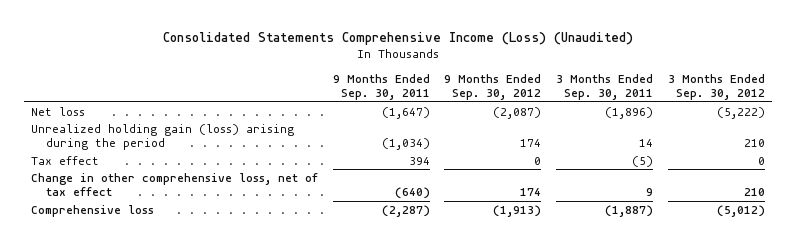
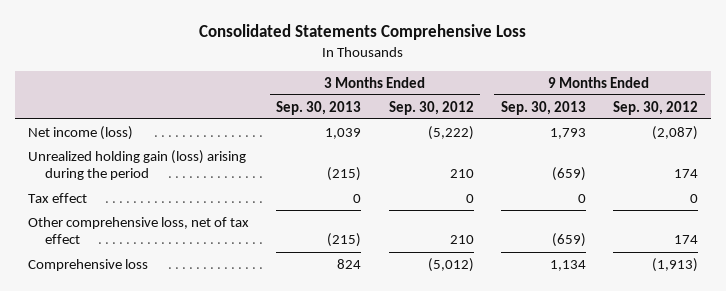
[162,32,633,46] Consolidated Statements Comprehensive Income (Loss) (Unaudited) -> [199,24,527,41] Consolidated Statements Comprehensive Loss
[332,73,430,101] 9 Months Ended Sep. 30, 2011 -> none
[555,73,653,101] 3 Months Ended Sep. 30, 2011 -> none
none -> [276,100,362,115] Sep. 30, 2013
none -> [500,100,586,115] Sep. 30, 2013
[30,106,85,116] Net loss -> [28,125,134,140] Net income (loss)
[30,172,318,197] Change in other comprehensive loss, net of tax effect -> [28,216,250,245] Other comprehensive loss, net of tax effect

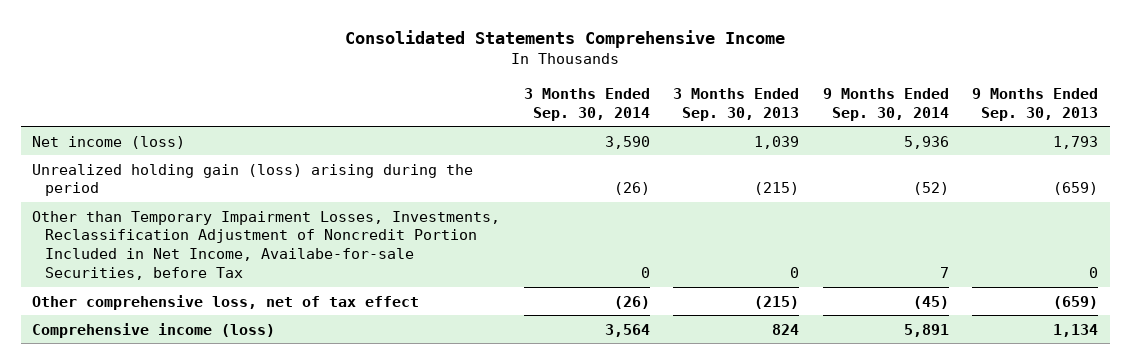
[199,24,527,41] Consolidated Statements Comprehensive Loss -> [345,29,786,48] Consolidated Statements Comprehensive Income
[388,100,474,115] Sep. 30, 2012 -> none
[612,100,698,115] Sep. 30, 2012 -> none
none -> [523,87,650,121] 3 Months Ended Sep. 30, 2014
none -> [822,87,949,121] 9 Months Ended Sep. 30, 2014
[28,192,88,203] Tax effect -> none
none -> [32,210,501,281] Other than Temporary Impairment Losses, Investments, Reclassification Adjustment of Noncredit Portion Included in Net Income, Availabe-for-sale Securities, before Tax
[28,258,149,271] Comprehensive loss -> [32,322,276,338] Comprehensive income (loss)

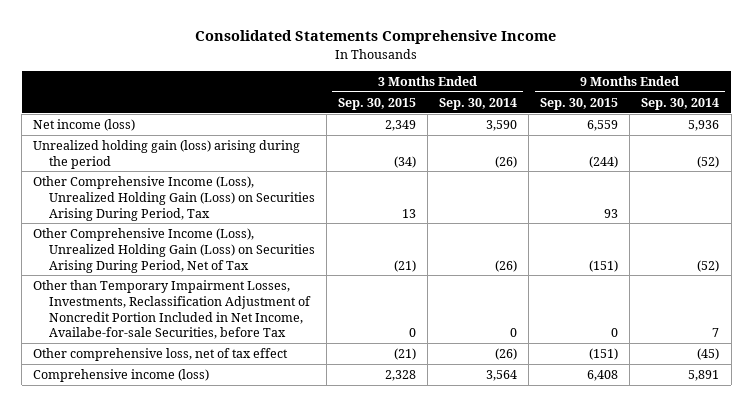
[673,87,800,121] 3 Months Ended Sep. 30, 2013 -> none
[972,87,1099,121] 9 Months Ended Sep. 30, 2013 -> none
none -> [338,97,417,110] Sep. 30, 2015
none -> [540,97,619,110] Sep. 30, 2015
none -> [33,175,315,221] Other Comprehensive Income (Loss), Unrealized Holding Gain (Loss) on Securities Arising During Period, Tax
none -> [33,227,315,273] Other Comprehensive Income (Loss), Unrealized Holding Gain (Loss) on Securities Arising During Period, Net of Tax

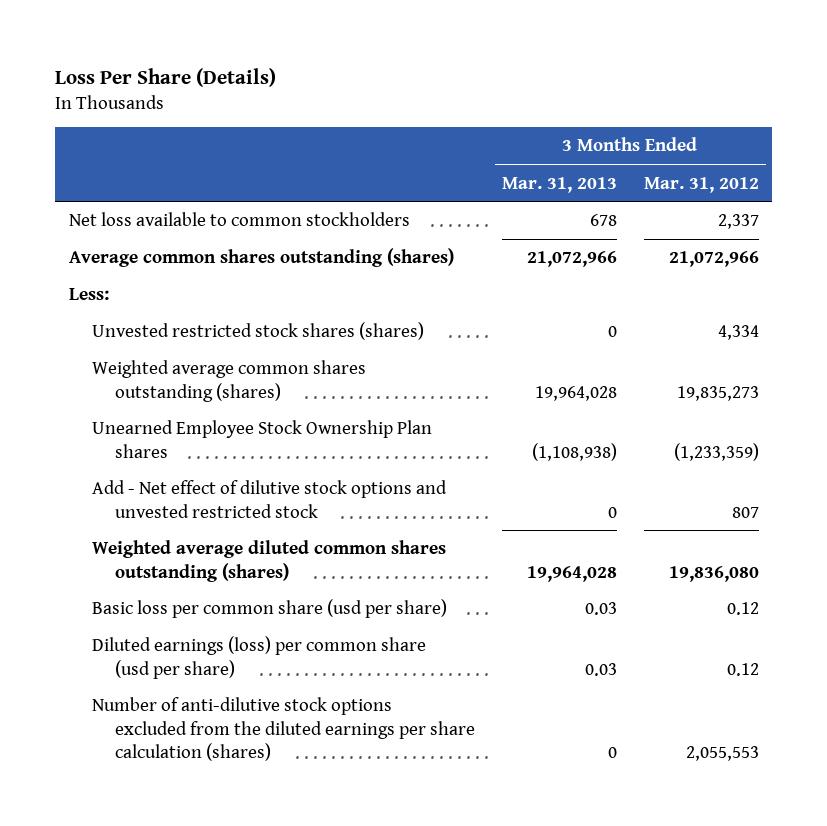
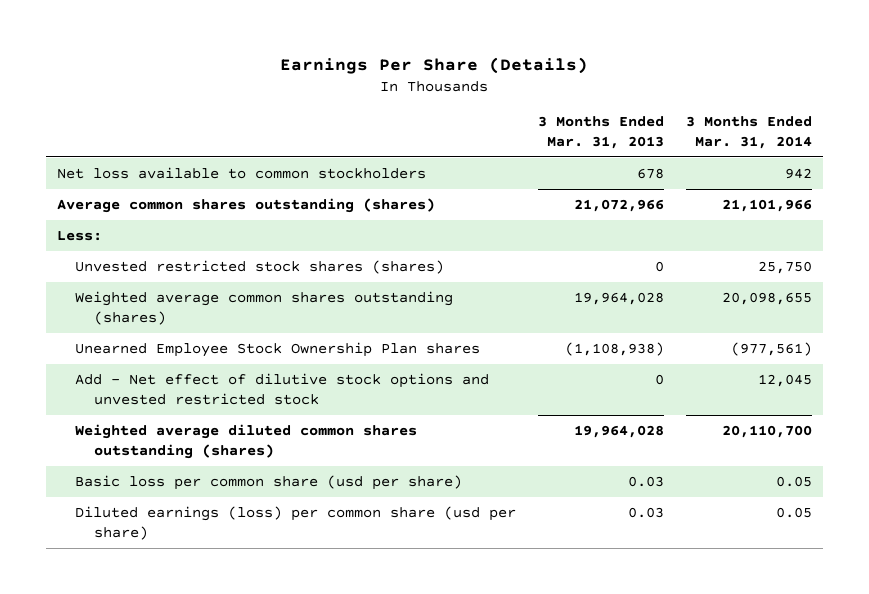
[55,67,277,87] Loss Per Share (Details) -> [280,56,589,74] Earnings Per Share (Details)
[643,176,759,193] Mar. 31, 2012 -> none
none -> [685,116,812,150] 3 Months Ended Mar. 31, 2014
[91,697,476,762] Number of anti-dilutive stock options excluded from the diluted earnings per share calculation (shares) -> none

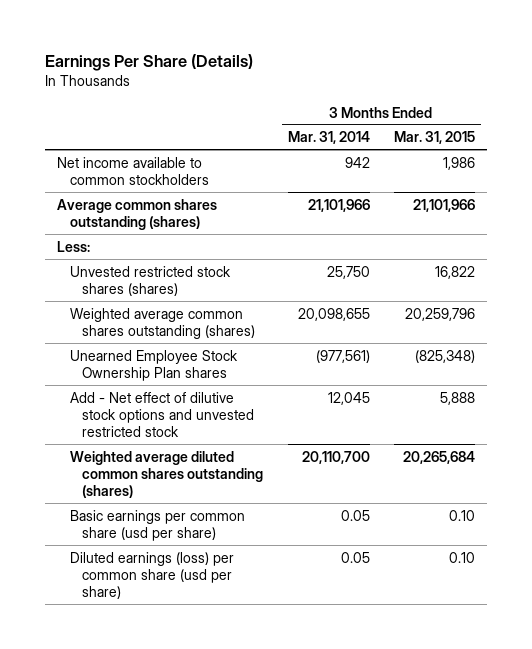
[538,116,665,150] 3 Months Ended Mar. 31, 2013 -> none
none -> [394,131,476,145] Mar. 31, 2015
[56,166,426,179] Net loss available to common stockholders -> [56,156,209,185] Net income available to common stockholders
[75,474,463,490] Basic loss per common share (usd per share) -> [69,509,245,541] Basic earnings per common share (usd per share)

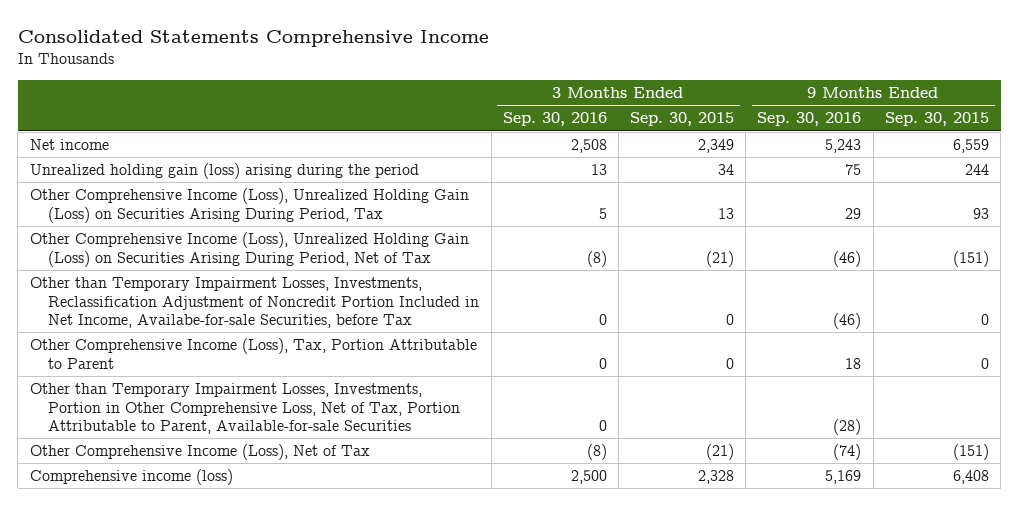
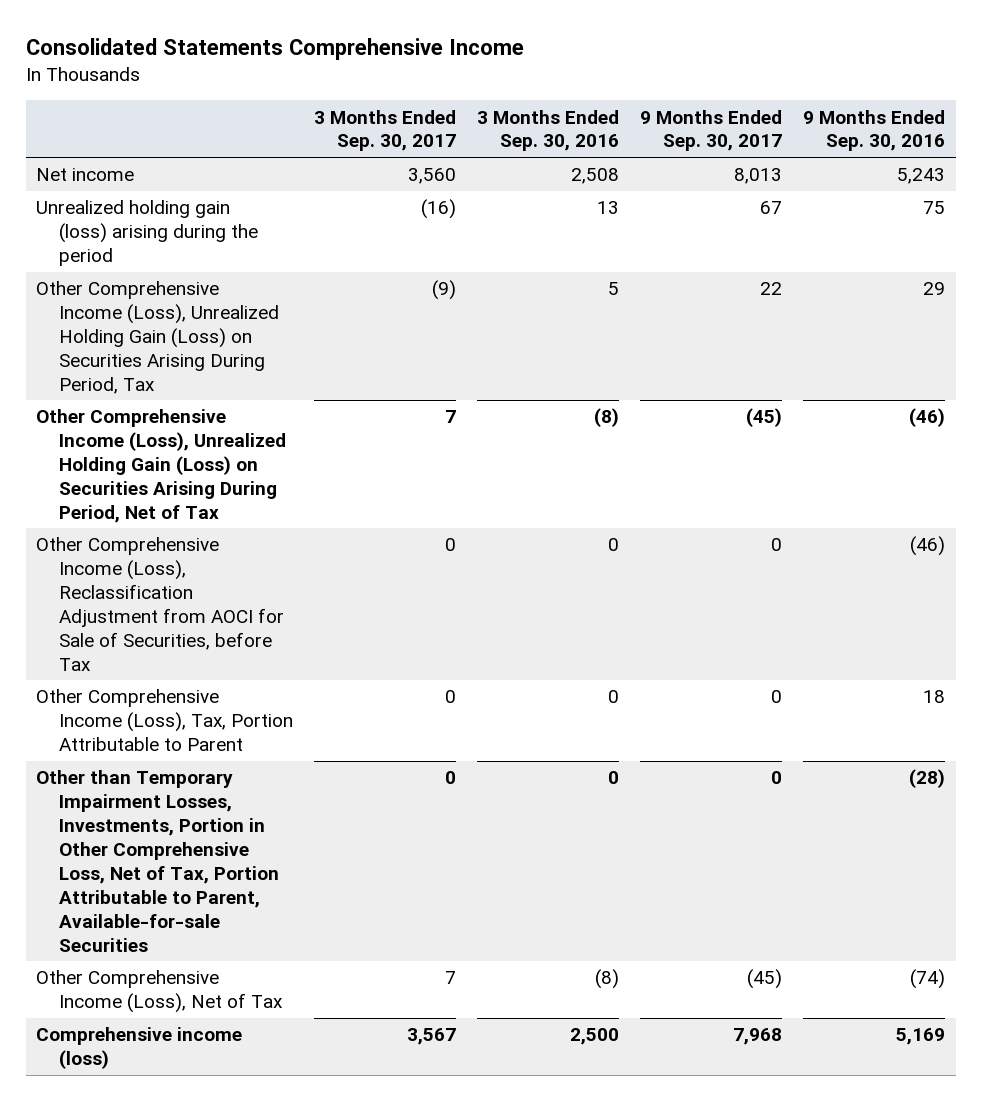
[630,112,735,127] Sep. 30, 2015 -> none
[884,112,989,127] Sep. 30, 2015 -> none
none -> [314,109,457,152] 3 Months Ended Sep. 30, 2017
none -> [640,109,783,152] 9 Months Ended Sep. 30, 2017
[29,277,480,329] Other than Temporary Impairment Losses, Investments, Reclassification Adjustment of Noncredit Portion Included in Net Income, Availabe-for-sale Securities, before Tax -> none
none -> [36,537,285,671] Other Comprehensive Income (Loss), Reclassification Adjustment from AOCI for Sale of Securities, before Tax

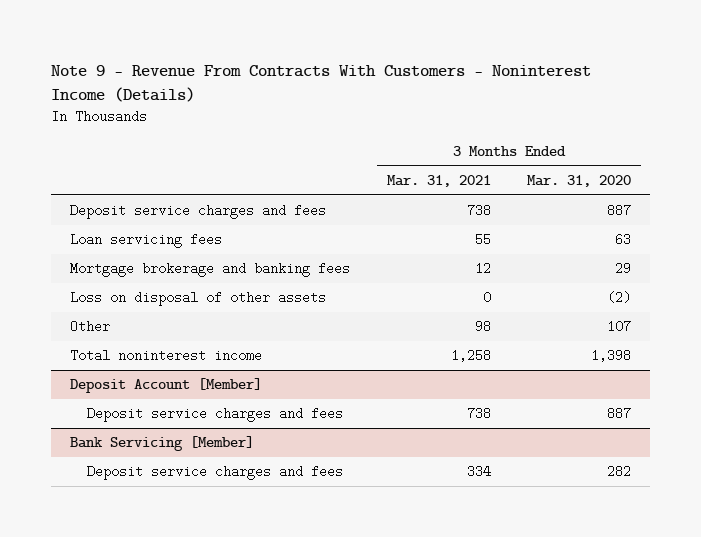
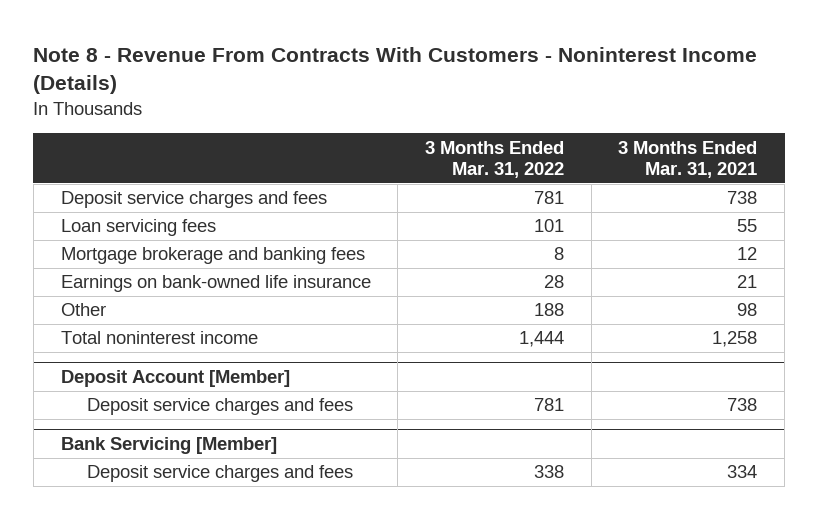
[51,64,592,102] Note 9 - Revenue From Contracts With Customers - Noninterest Income (Details) -> [33,46,758,95] Note 8 - Revenue From Contracts With Customers - Noninterest Income (Details)
[527,174,632,187] Mar. 31, 2020 -> none
none -> [425,140,565,179] 3 Months Ended Mar. 31, 2022
[69,291,326,307] Loss on disposal of other assets -> none
none -> [60,275,371,293] Earnings on bank-owned life insurance

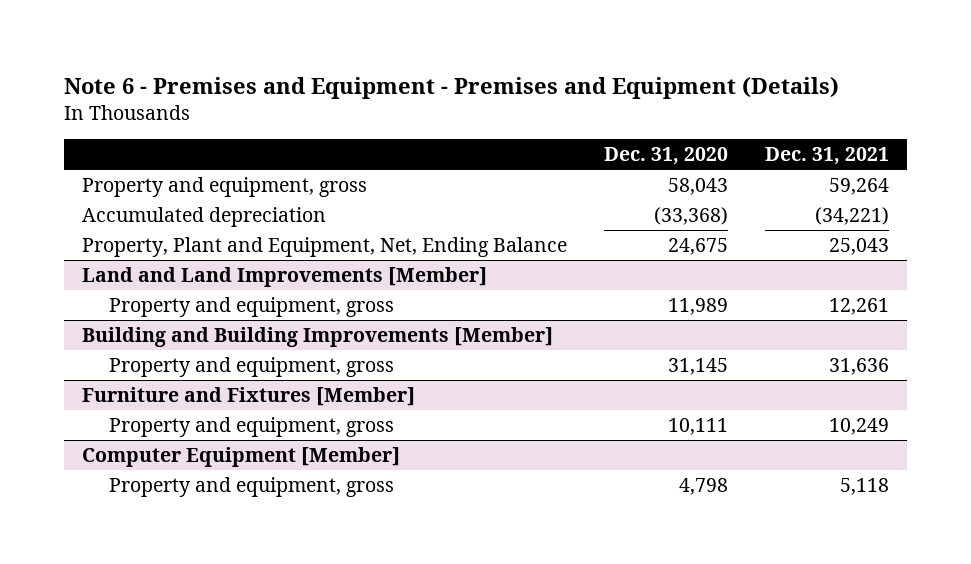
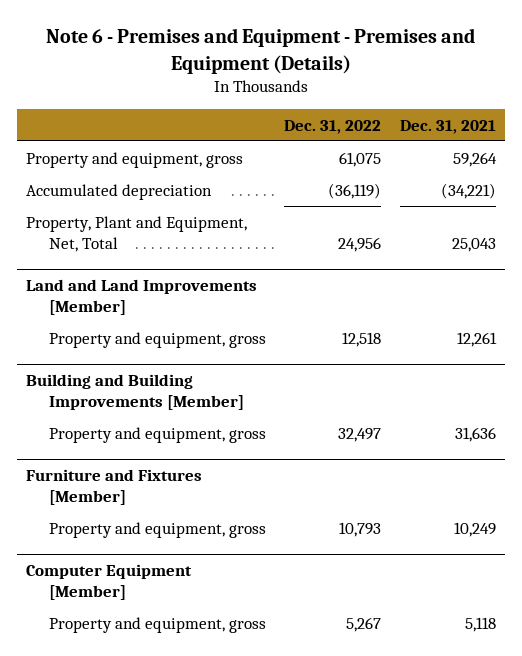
[603,146,728,165] Dec. 31, 2020 -> none
none -> [284,119,382,134] Dec. 31, 2022
[81,236,567,257] Property, Plant and Equipment, Net, Ending Balance -> [26,215,248,252] Property, Plant and Equipment, Net, Total

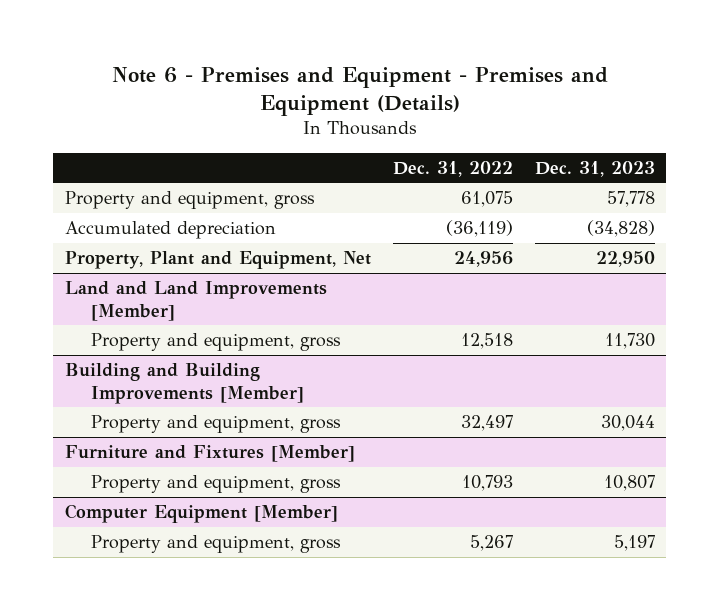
[399,119,496,134] Dec. 31, 2021 -> none
none -> [535,160,656,177] Dec. 31, 2023
[26,215,248,252] Property, Plant and Equipment, Net, Total -> [64,251,371,270] Property, Plant and Equipment, Net

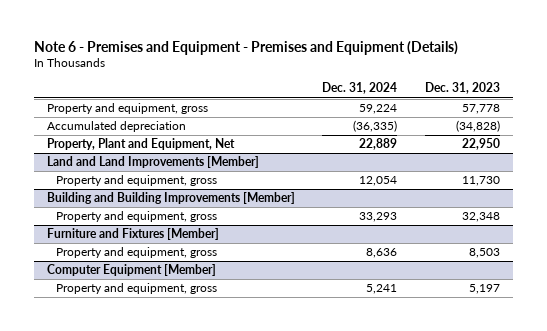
[392,160,513,177] Dec. 31, 2022 -> none
none -> [322,82,398,95] Dec. 31, 2024
[601,415,656,432] 30,044 -> [461,212,500,223] 32,348
[604,475,656,492] 10,807 -> [468,248,500,259] 8,503

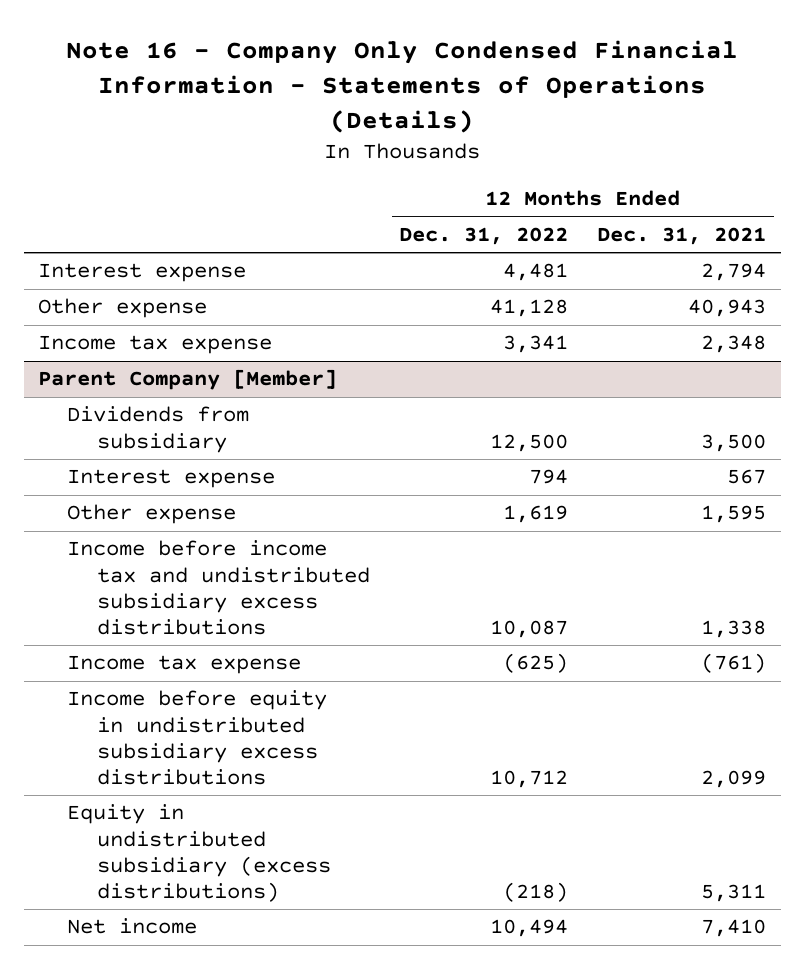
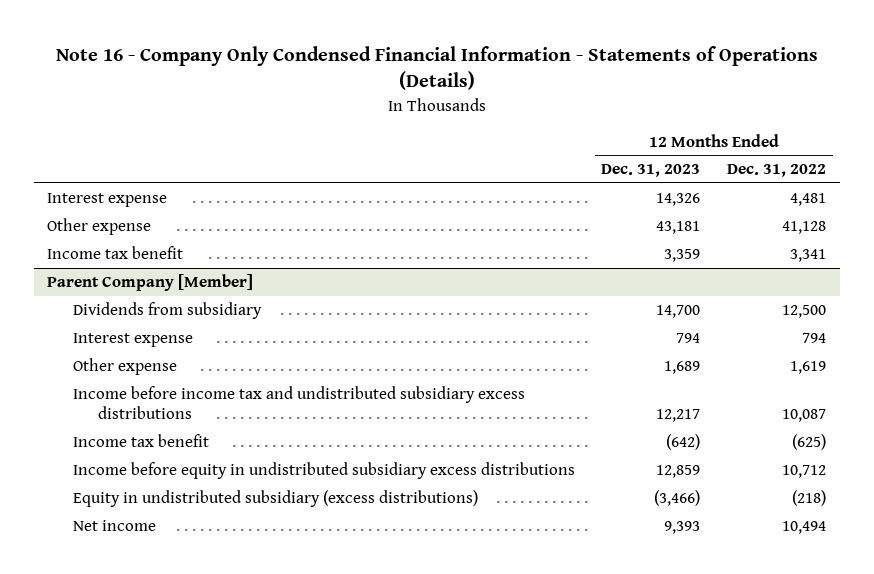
[597,226,767,245] Dec. 31, 2021 -> none
none -> [601,164,701,178] Dec. 31, 2023
[38,335,273,355] Income tax expense -> [47,246,184,260] Income tax benefit
[67,655,302,675] Income tax expense -> [72,434,209,448] Income tax benefit

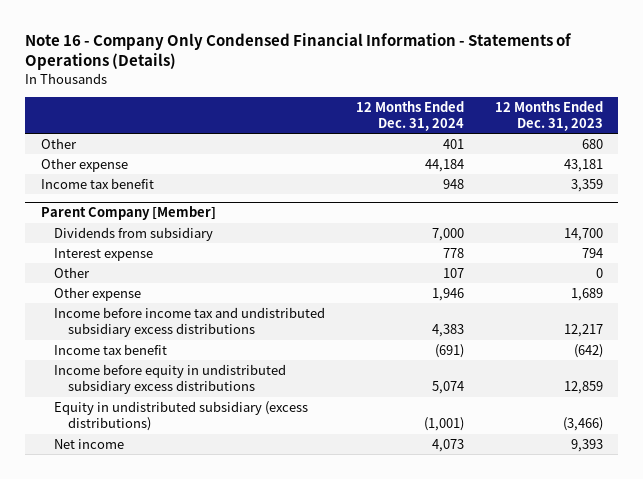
[727,164,827,178] Dec. 31, 2022 -> none
none -> [355,100,464,132] 12 Months Ended Dec. 31, 2024
[47,193,168,208] Interest expense -> none
none -> [40,137,77,149] Other
none -> [54,266,91,278] Other

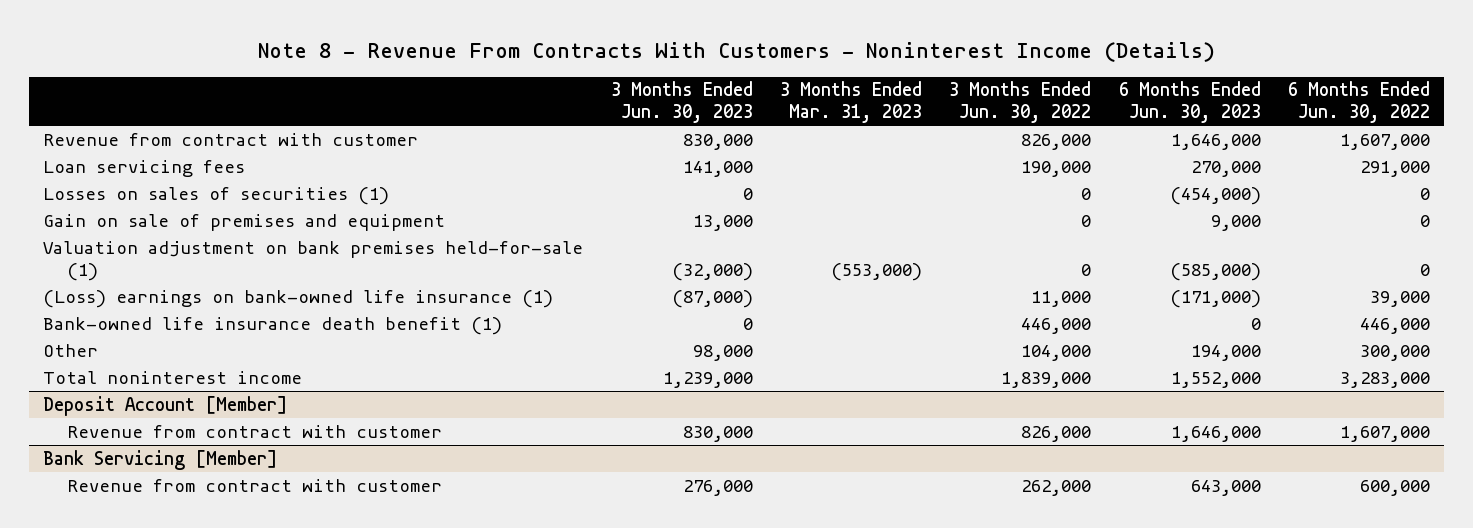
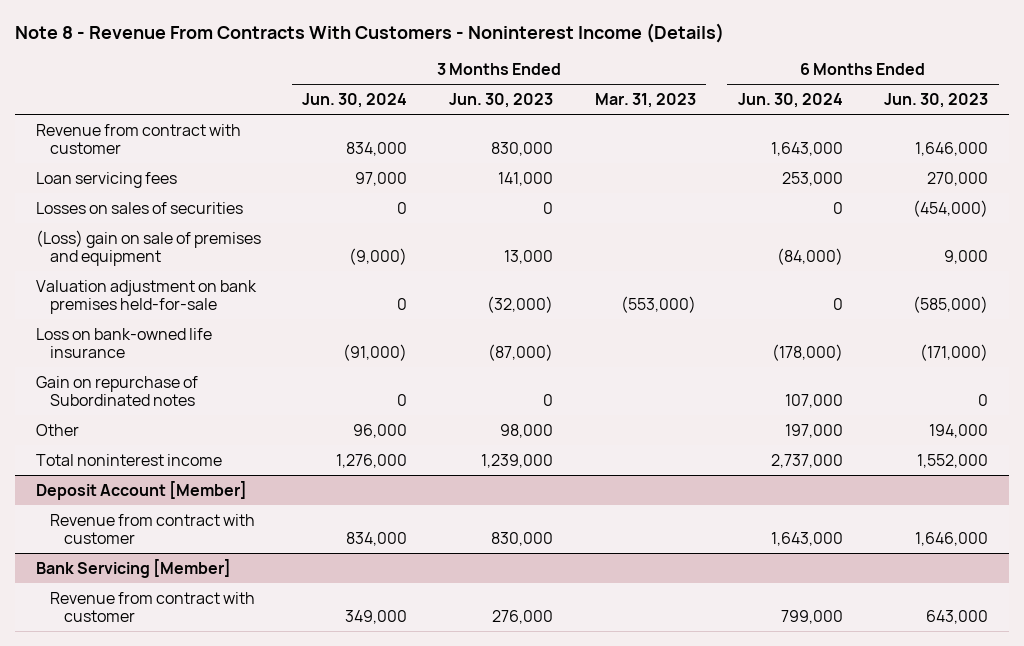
[949,81,1092,124] 3 Months Ended Jun. 30, 2022 -> none
[1288,81,1431,124] 6 Months Ended Jun. 30, 2022 -> none
none -> [302,93,408,109] Jun. 30, 2024
none -> [737,93,843,109] Jun. 30, 2024
[43,316,503,335] Bank-owned life insurance death benefit (1) -> none
[43,186,390,205] Losses on sales of securities (1) -> [35,201,243,214] Losses on sales of securities
[43,213,446,231] Gain on sale of premises and equipment -> [35,229,261,267] (Loss) gain on sale of premises and equipment
[43,240,584,281] Valuation adjustment on bank premises held-for-sale (1) -> [35,279,257,315] Valuation adjustment on bank premises held-for-sale
[43,289,554,308] (Loss) earnings on bank-owned life insurance (1) -> [35,327,212,359] Loss on bank-owned life insurance
none -> [35,375,198,407] Gain on repurchase of Subordinated notes

